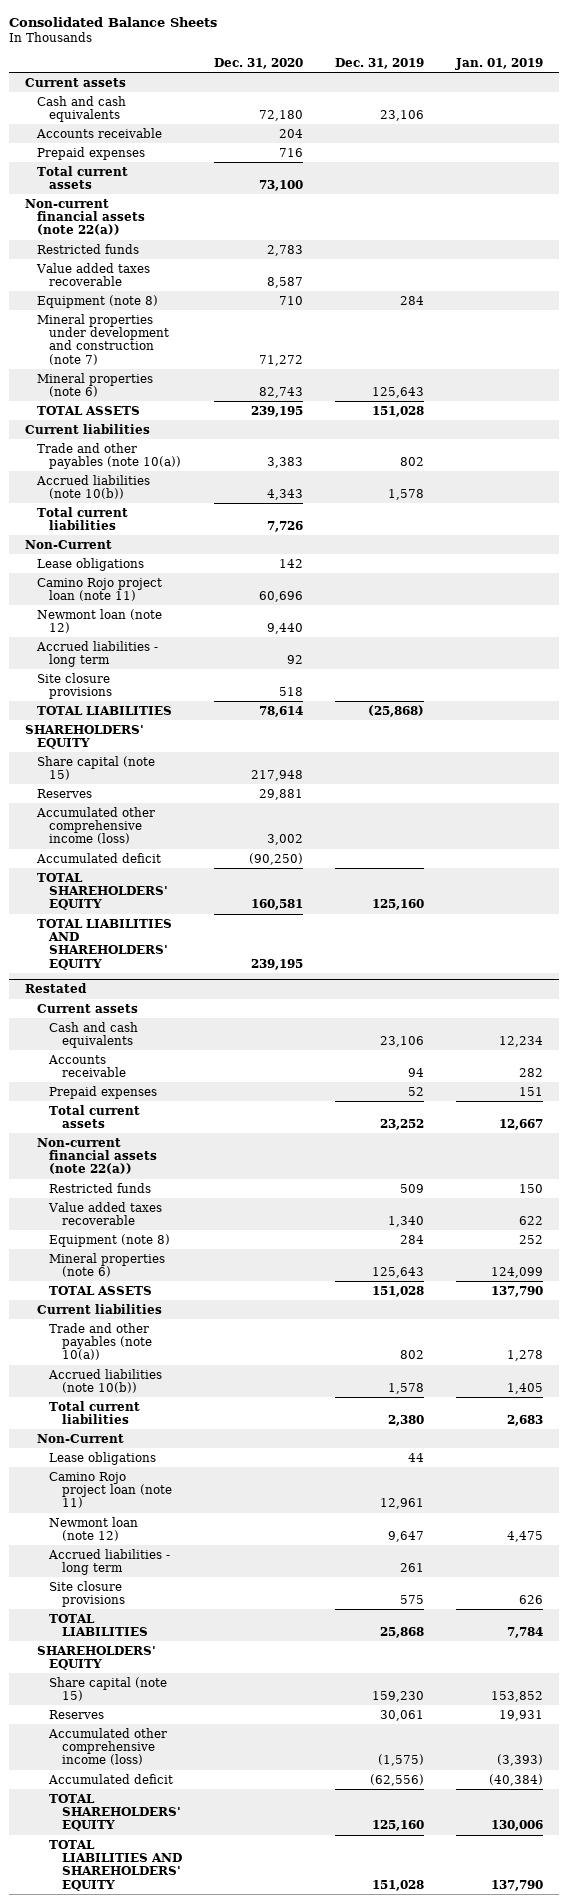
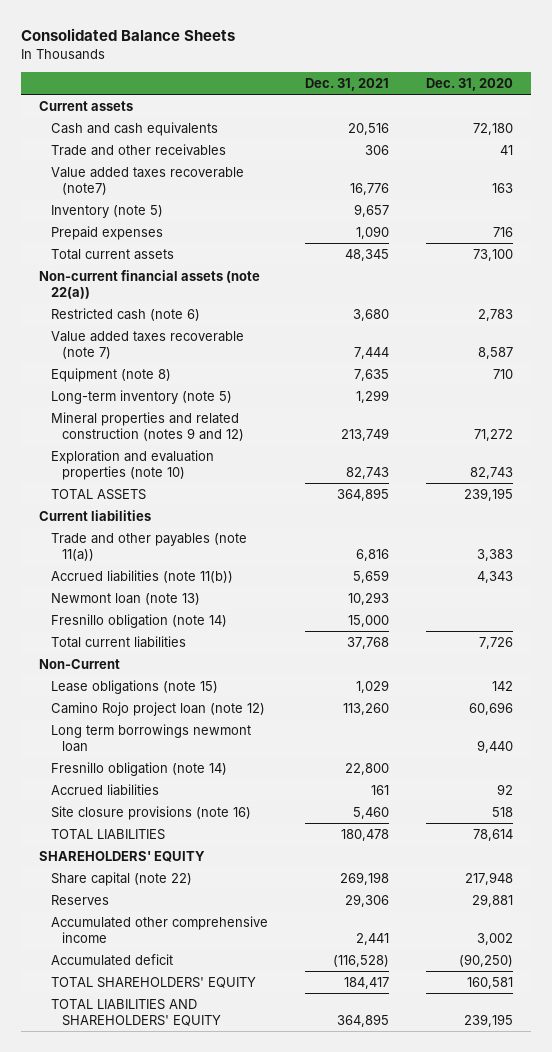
[334,58,424,70] Dec. 31, 2019 -> none
[454,58,543,71] Jan. 01, 2019 -> none
none -> [304,78,389,92] Dec. 31, 2021
[36,127,163,138] Accounts receivable -> none
none -> [50,143,226,156] Trade and other receivables
none -> [50,166,244,195] Value added taxes recoverable (note7)
none -> [50,204,163,218] Inventory (note 5)
[37,243,140,254] Restricted funds -> [50,307,200,321] Restricted cash (note 6)
[36,262,151,287] Value added taxes recoverable -> [50,330,244,359] Value added taxes recoverable (note 7)
none -> [50,389,232,404] Long-term inventory (note 5)
[37,313,170,365] Mineral properties under development and construction (note 7) -> [50,411,245,441] Mineral properties and related construction (notes 9 and 12)
[37,372,154,398] Mineral properties (note 6) -> [50,449,214,480] Exploration and evaluation properties (note 10)
[37,442,182,470] Trade and other payables (note 10(a)) -> [50,532,247,561] Trade and other payables (note 11(a))
[36,474,151,500] Accrued liabilities (note 10(b)) -> [50,569,233,583] Accrued liabilities (note 11(b))
none -> [50,592,200,605] Newmont loan (note 13)
none -> [50,613,227,628] Fresnillo obligation (note 14)
[37,557,145,571] Lease obligations -> [50,679,218,694] Lease obligations (note 15)
[37,577,163,602] Camino Rojo project loan (note 11) -> [50,701,265,716] Camino Rojo project loan (note 12)
[37,608,163,634] Newmont loan (note 12) -> [50,723,251,752] Long term borrowings newmont loan
none -> [50,761,227,776] Fresnillo obligation (note 14)
[36,640,159,668] Accrued liabilities - long term -> [50,783,159,796] Accrued liabilities
[37,672,113,700] Site closure provisions -> [50,805,251,820] Site closure provisions (note 16)
[37,755,156,781] Share capital (note 15) -> [50,871,192,886] Share capital (note 22)
[36,806,156,845] Accumulated other comprehensive income (loss) -> [50,915,268,943] Accumulated other comprehensive income
[25,983,88,994] Restated -> none
[37,1003,139,1013] Current assets -> none
[49,1021,139,1049] Cash and cash equivalents -> none
[48,1054,126,1078] Accounts receivable -> none
[49,1085,158,1099] Prepaid expenses -> none
[49,1104,141,1129] Total current assets -> none
[37,1137,158,1175] Non-current financial assets (note 22(a)) -> none
[49,1182,152,1193] Restricted funds -> none
[48,1201,163,1226] Value added taxes recoverable -> none
[49,1233,171,1247] Equipment (note 8) -> none
[49,1252,166,1278] Mineral properties (note 6) -> none
[49,1285,153,1295] TOTAL ASSETS -> none
[37,1303,163,1314] Current liabilities -> none
[49,1322,152,1361] Trade and other payables (note 10(a)) -> none
[48,1368,163,1394] Accrued liabilities (note 10(b)) -> none
[49,1400,141,1425] Total current liabilities -> none
[37,1433,125,1443] Non-Current -> none
[49,1451,157,1465] Lease obligations -> none
[49,1471,172,1509] Camino Rojo project loan (note 11) -> none
[49,1516,139,1542] Newmont loan (note 12) -> none
[48,1548,171,1576] Accrued liabilities - long term -> none
[49,1580,125,1608] Site closure provisions -> none
[49,1613,148,1637] TOTAL LIABILITIES -> none
[37,1645,157,1671] SHAREHOLDERS' EQUITY -> none
[49,1676,168,1702] Share capital (note 15) -> none
[49,1709,105,1719] Reserves -> none
[48,1727,168,1766] Accumulated other comprehensive income (loss) -> none
[48,1773,174,1784] Accumulated deficit -> none
[49,1793,181,1832] TOTAL SHAREHOLDERS' EQUITY -> none
[49,1839,182,1891] TOTAL LIABILITIES AND SHAREHOLDERS' EQUITY -> none

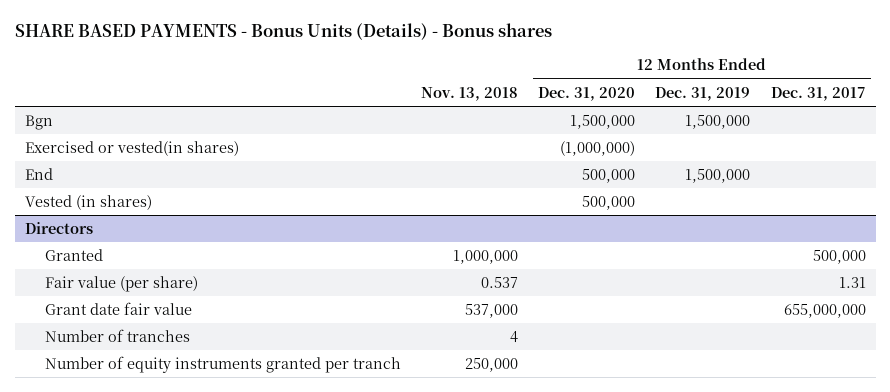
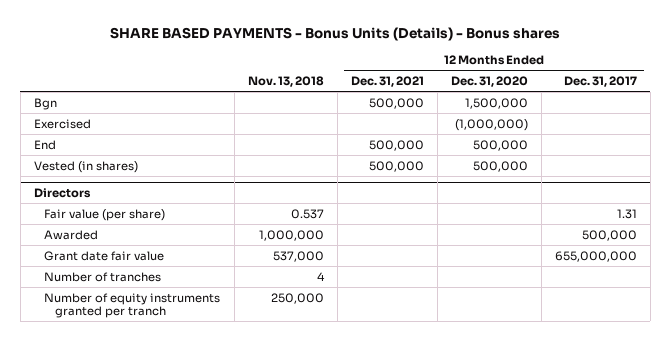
[655,86,751,101] Dec. 31, 2019 -> none
none -> [350,75,424,87] Dec. 31, 2021
[24,140,239,156] Exercised or vested(in shares) -> [33,118,91,129] Exercised
[44,248,103,261] Granted -> none
none -> [44,229,99,240] Awarded

